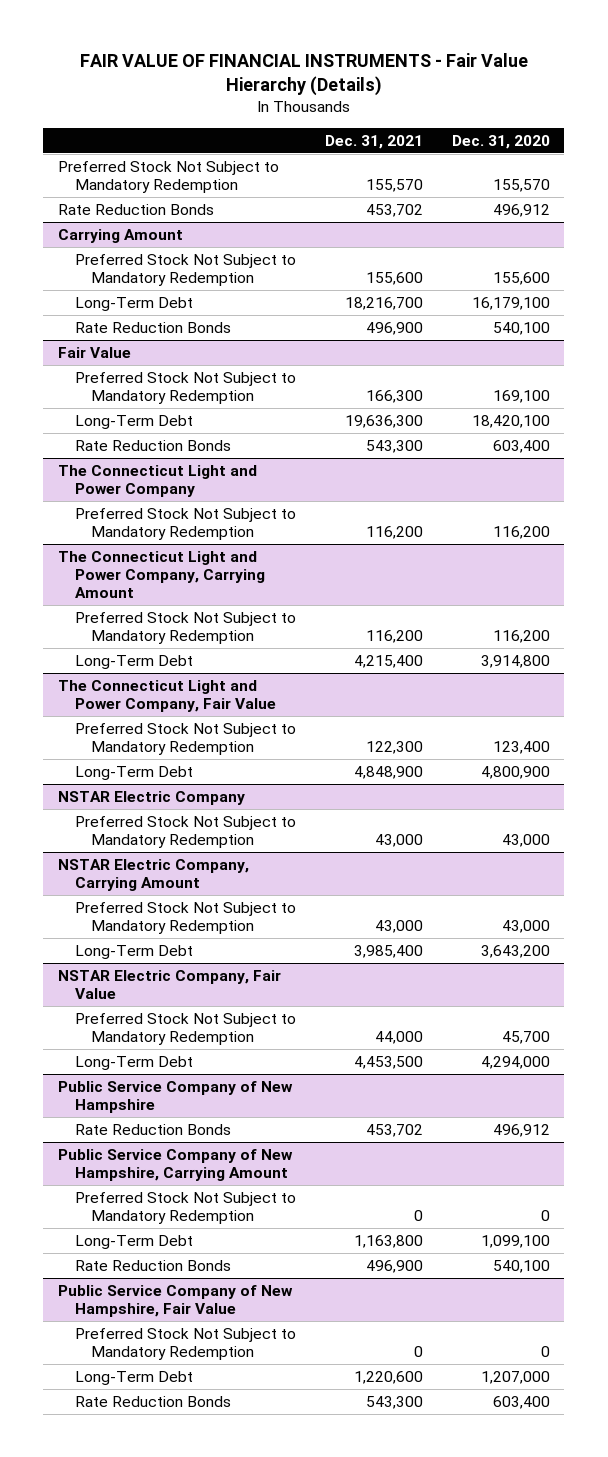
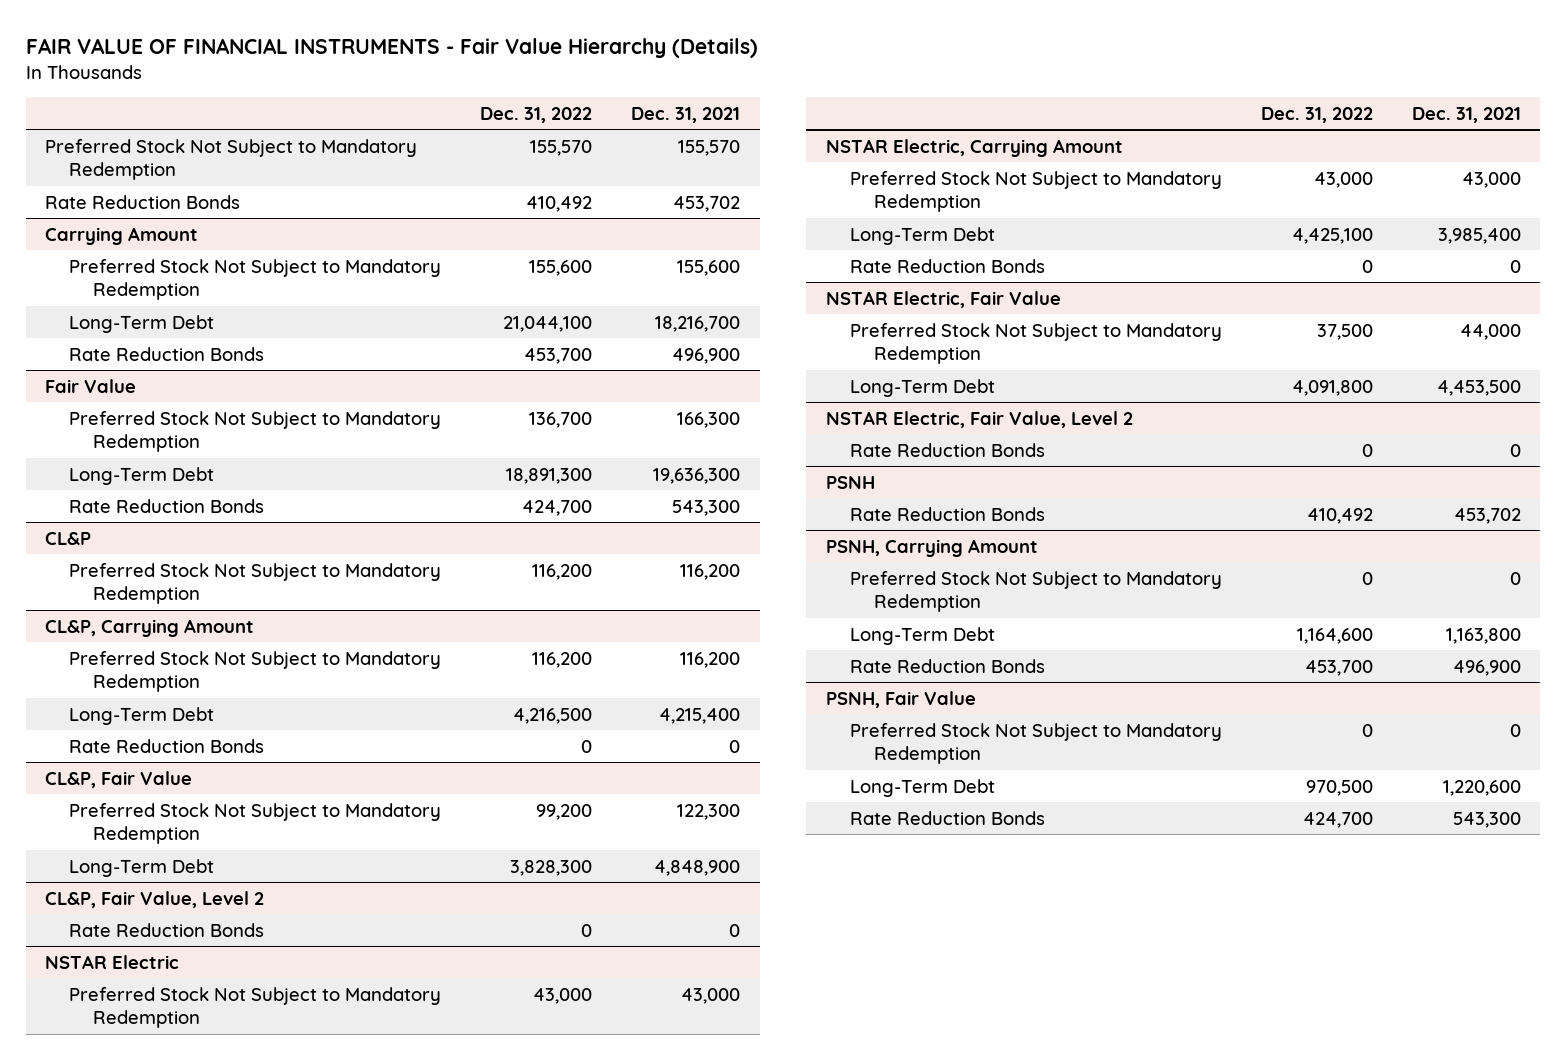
[451,134,550,149] Dec. 31, 2020 -> none
none -> [480,106,593,123] Dec. 31, 2022
[57,464,257,497] The Connecticut Light and Power Company -> [45,531,92,545] CL&P
[57,550,265,598] The Connecticut Light and Power Company, Carrying Amount -> none
none -> [45,618,255,637] CL&P, Carrying Amount
[57,679,276,712] The Connecticut Light and Power Company, Fair Value -> none
none -> [69,738,265,753] Rate Reduction Bonds
none -> [45,770,193,788] CL&P, Fair Value
none -> [45,890,265,908] CL&P, Fair Value, Level 2
none -> [69,922,265,937] Rate Reduction Bonds
[57,790,245,805] NSTAR Electric Company -> [45,954,180,969] NSTAR Electric
[57,858,249,891] NSTAR Electric Company, Carrying Amount -> [825,138,1123,157] NSTAR Electric, Carrying Amount
none -> [849,258,1045,273] Rate Reduction Bonds
[57,969,281,999] NSTAR Electric Company, Fair Value -> [825,290,1061,308] NSTAR Electric, Fair Value
none -> [825,410,1133,428] NSTAR Electric, Fair Value, Level 2
none -> [849,442,1045,457] Rate Reduction Bonds
[57,1080,293,1113] Public Service Company of New Hampshire -> [825,475,875,489] PSNH
[57,1148,293,1181] Public Service Company of New Hampshire, Carrying Amount -> none
none -> [825,538,1038,557] PSNH, Carrying Amount
[57,1284,293,1317] Public Service Company of New Hampshire, Fair Value -> none
none -> [825,690,976,708] PSNH, Fair Value

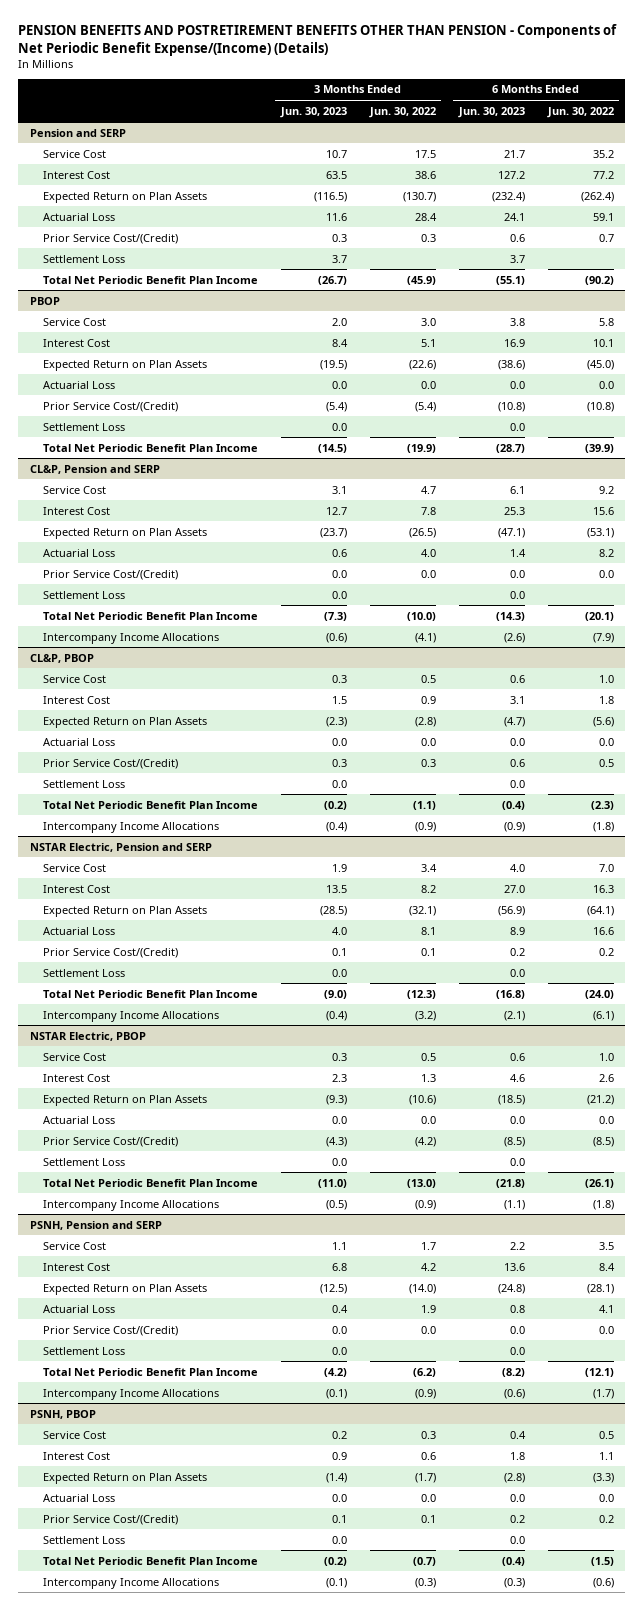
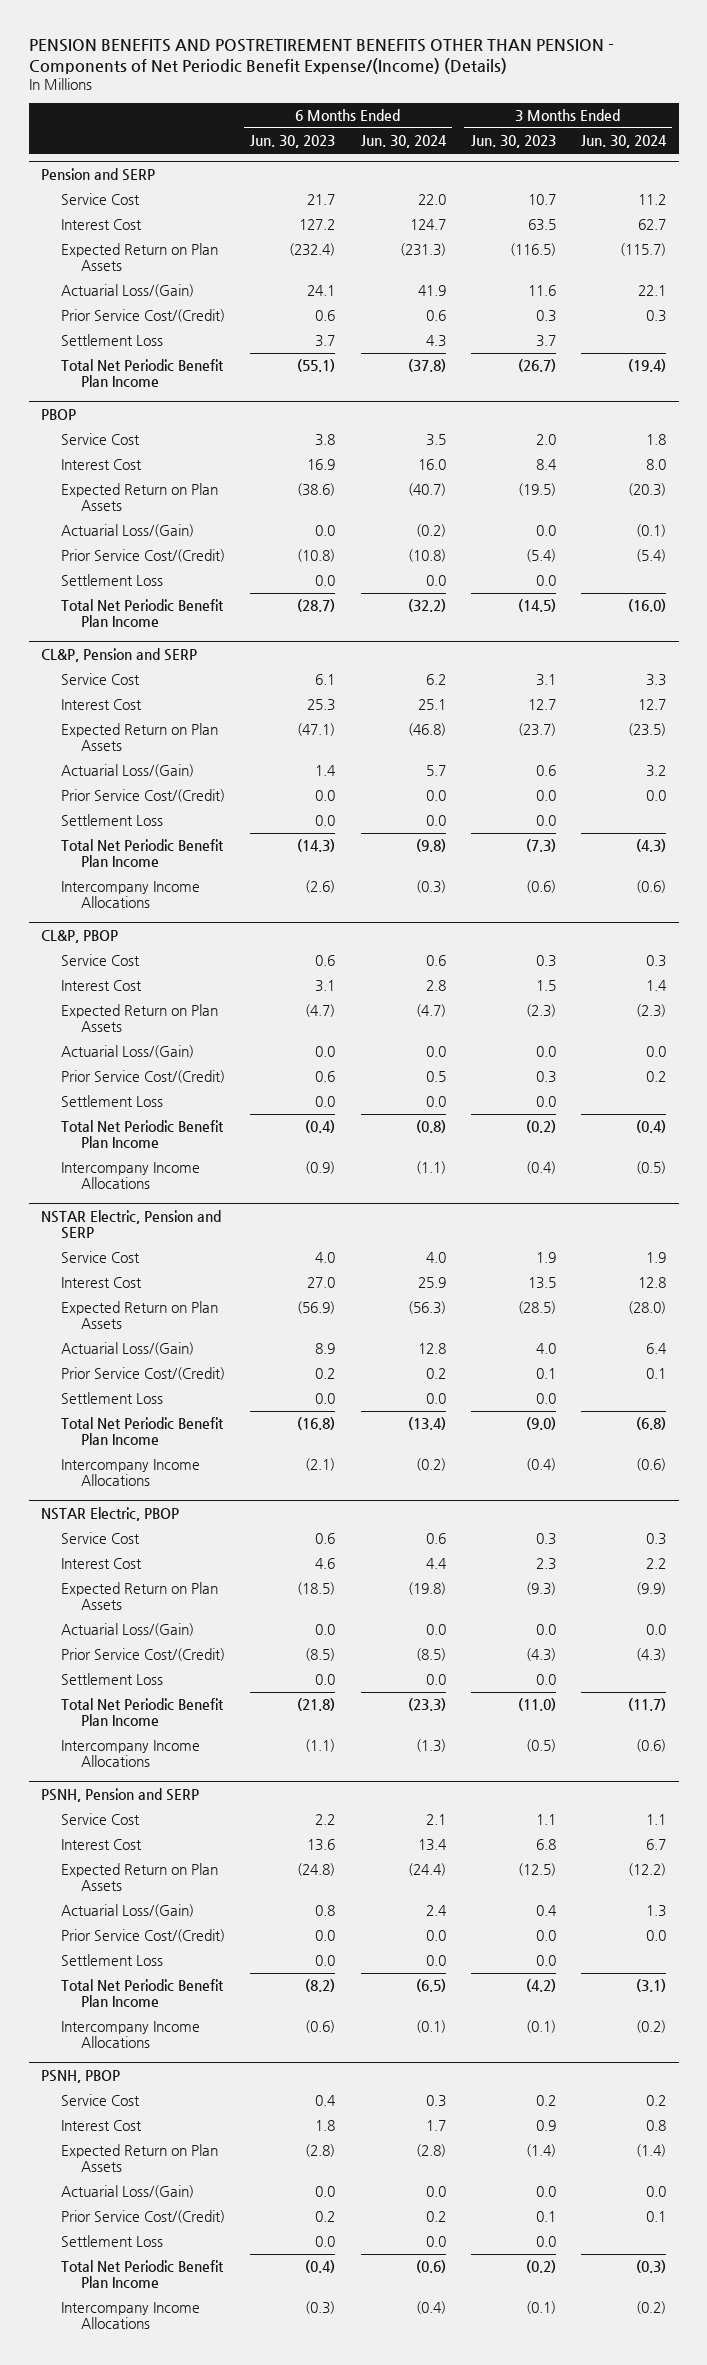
[368,106,436,118] Jun. 30, 2022 -> none
[546,106,614,118] Jun. 30, 2022 -> none
none -> [360,135,447,149] Jun. 30, 2024
none -> [581,135,668,149] Jun. 30, 2024
[42,212,115,221] Actuarial Loss -> [60,284,194,298] Actuarial Loss/(Gain)
[42,380,115,389] Actuarial Loss -> [60,524,194,538] Actuarial Loss/(Gain)
[42,548,115,557] Actuarial Loss -> [60,764,194,778] Actuarial Loss/(Gain)
[42,737,115,746] Actuarial Loss -> [60,1045,194,1059] Actuarial Loss/(Gain)
[42,926,115,935] Actuarial Loss -> [60,1342,194,1356] Actuarial Loss/(Gain)
[42,1115,115,1124] Actuarial Loss -> [60,1623,194,1637] Actuarial Loss/(Gain)
[42,1304,115,1313] Actuarial Loss -> [60,1904,194,1918] Actuarial Loss/(Gain)
[42,1493,115,1502] Actuarial Loss -> [60,2185,194,2199] Actuarial Loss/(Gain)

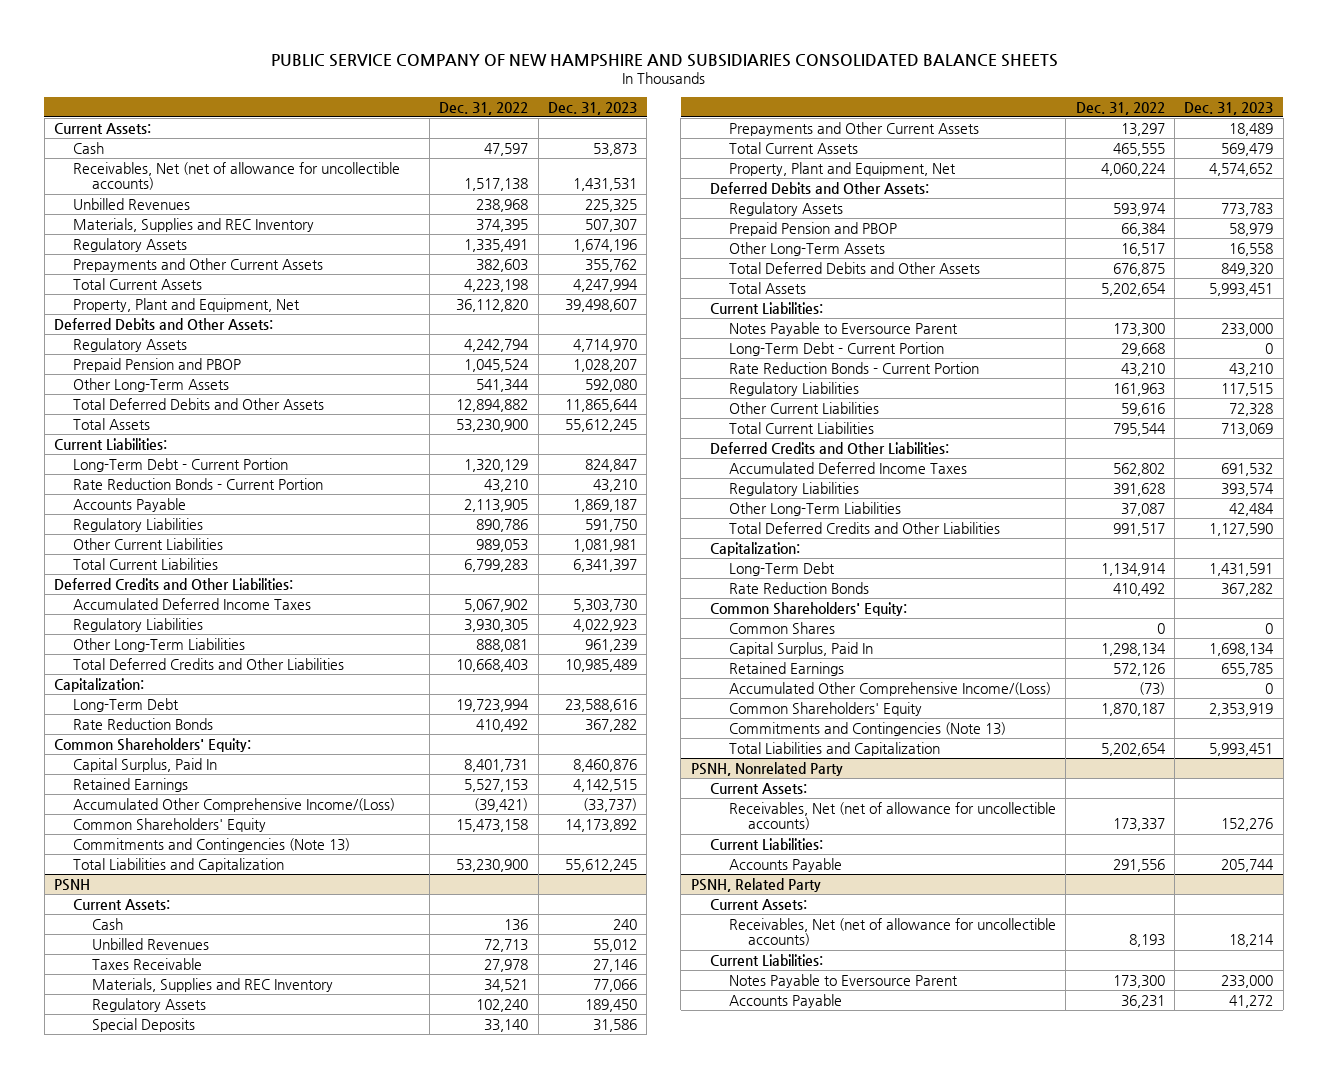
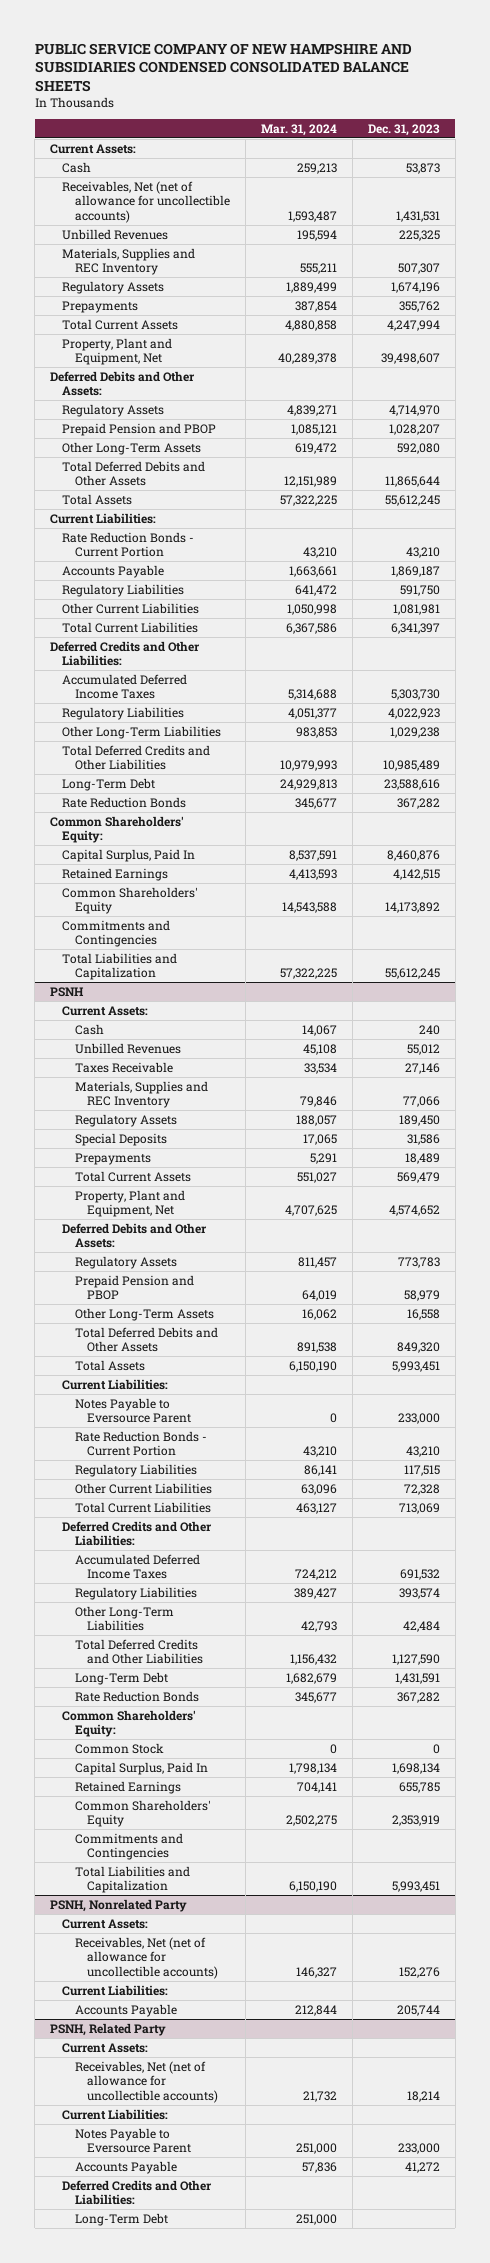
[270,54,1058,68] PUBLIC SERVICE COMPANY OF NEW HAMPSHIRE AND SUBSIDIARIES CONSOLIDATED BALANCE SHEETS -> [34,42,412,92] PUBLIC SERVICE COMPANY OF NEW HAMPSHIRE AND SUBSIDIARIES CONDENSED CONSOLIDATED BALANCE SHEETS
[439,101,529,115] Dec. 31, 2022 -> none
none -> [260,123,337,136] Mar. 31, 2024
[73,257,324,272] Prepayments and Other Current Assets -> [62,300,139,313] Prepayments
[73,457,289,472] Long-Term Debt - Current Portion -> none
[584,638,637,652] 961,239 -> [389,726,440,738] 1,029,238
[54,677,145,692] Capitalization: -> none
[73,797,396,812] Accumulated Other Comprehensive Income/(Loss) -> none
[73,837,351,852] Commitments and Contingencies (Note 13) -> [62,919,171,948] Commitments and Contingencies
[728,121,979,136] Prepayments and Other Current Assets -> [74,1152,151,1165] Prepayments
[728,341,944,356] Long-Term Debt - Current Portion -> none
[709,541,800,556] Capitalization: -> none
[728,621,835,634] Common Shares -> [74,1742,164,1754] Common Stock
[728,681,1051,696] Accumulated Other Comprehensive Income/(Loss) -> none
[728,721,1006,736] Commitments and Contingencies (Note 13) -> [74,1832,183,1861] Commitments and Contingencies
none -> [62,2179,213,2206] Deferred Credits and Other Liabilities:
none -> [74,2212,168,2226] Long-Term Debt

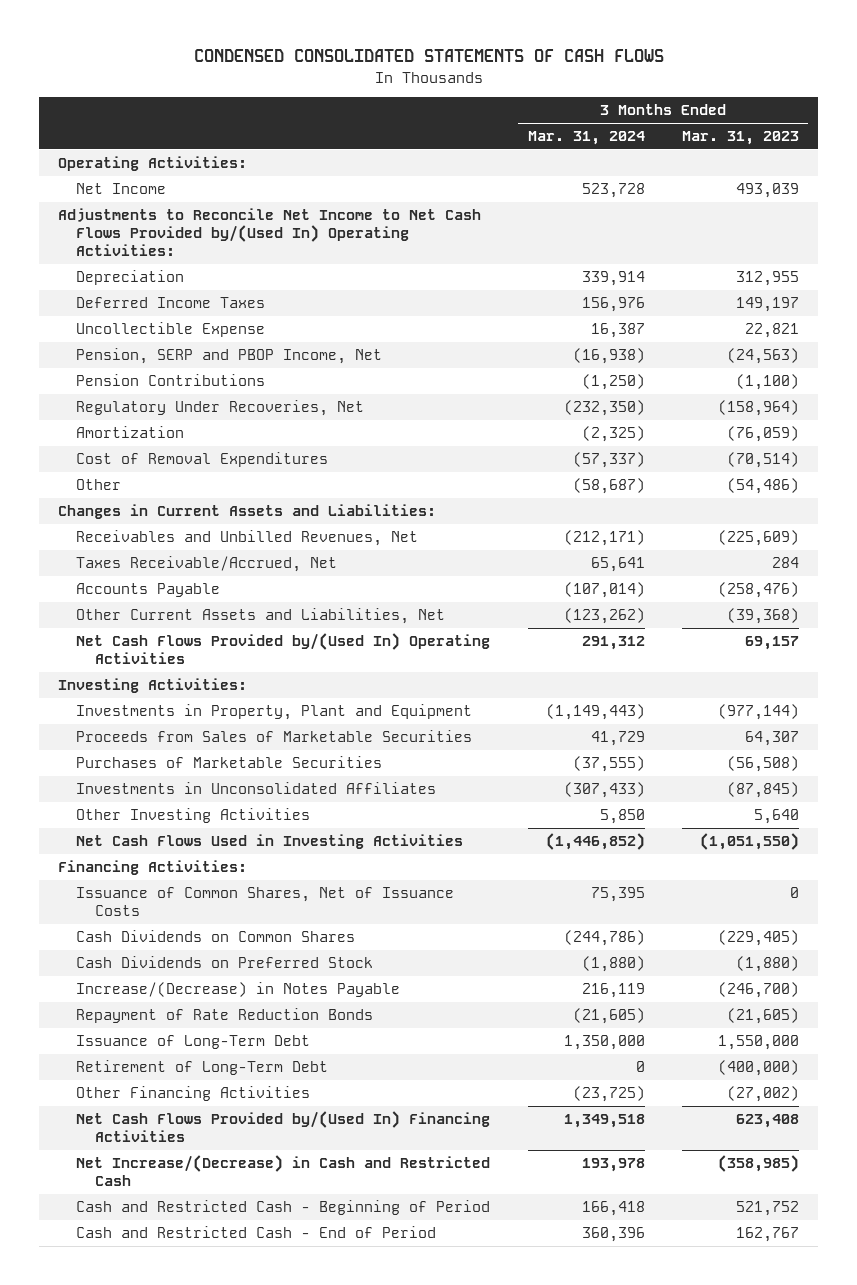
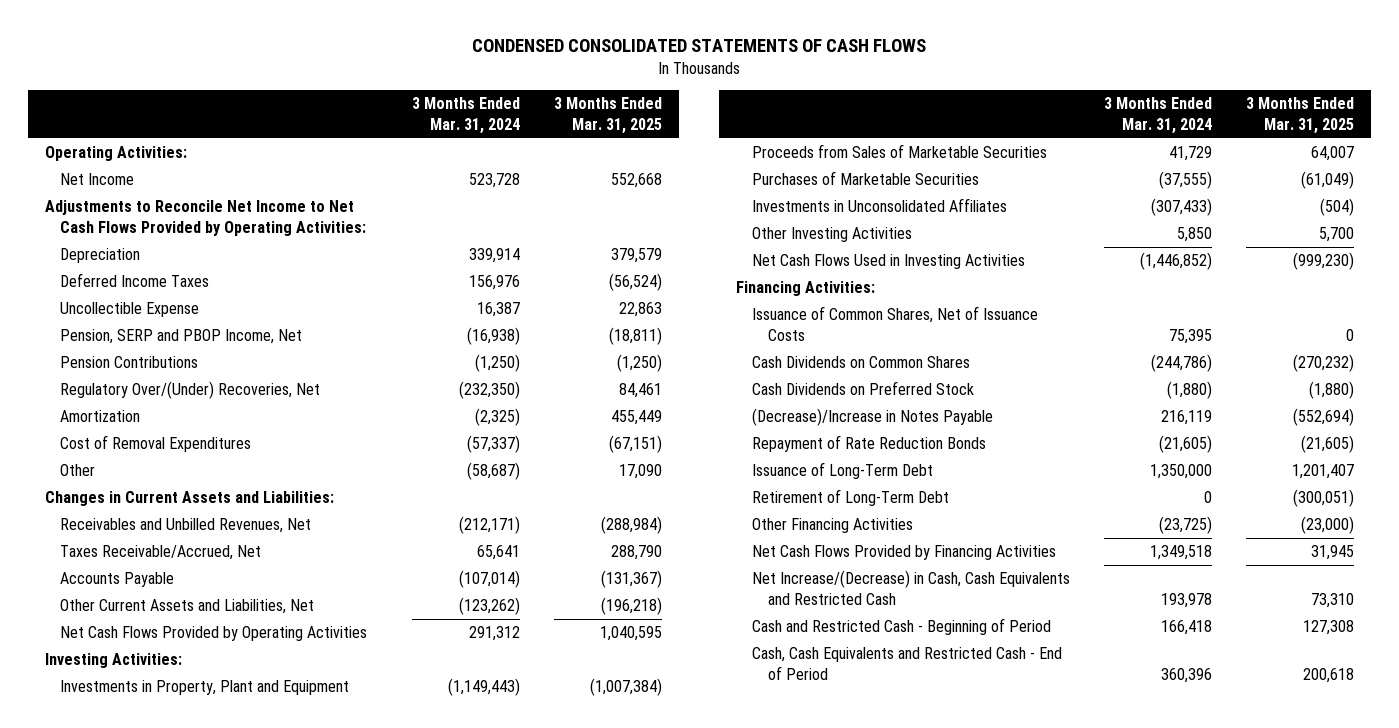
[682,131,800,146] Mar. 31, 2023 -> none
none -> [554,97,663,134] 3 Months Ended Mar. 31, 2025
[57,208,481,257] Adjustments to Reconcile Net Income to Net Cash Flows Provided by/(Used In) Operating Activities: -> [44,200,367,236] Adjustments to Reconcile Net Income to Net Cash Flows Provided by Operating Activities:
[76,400,365,417] Regulatory Under Recoveries, Net -> [60,381,321,400] Regulatory Over/(Under) Recoveries, Net
[76,633,491,665] Net Cash Flows Provided by/(Used In) Operating Activities -> [60,626,368,642] Net Cash Flows Provided by Operating Activities
[76,982,401,998] Increase/(Decrease) in Notes Payable -> [751,408,993,427] (Decrease)/Increase in Notes Payable
[76,1111,491,1143] Net Cash Flows Provided by/(Used In) Financing Activities -> [751,545,1056,561] Net Cash Flows Provided by Financing Activities
[76,1155,491,1187] Net Increase/(Decrease) in Cash and Restricted Cash -> [751,570,1070,605] Net Increase/(Decrease) in Cash, Cash Equivalents and Restricted Cash
[76,1226,437,1239] Cash and Restricted Cash - End of Period -> [751,647,1062,680] Cash, Cash Equivalents and Restricted Cash - End of Period

